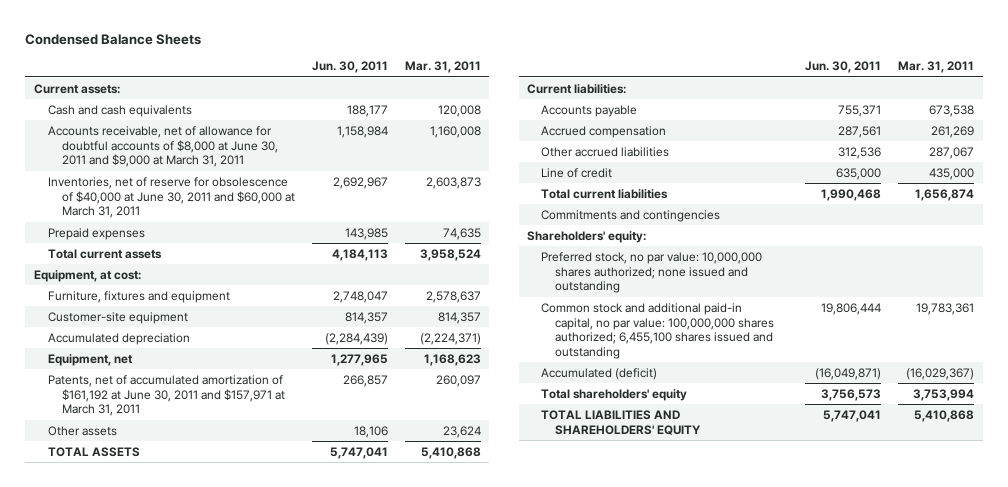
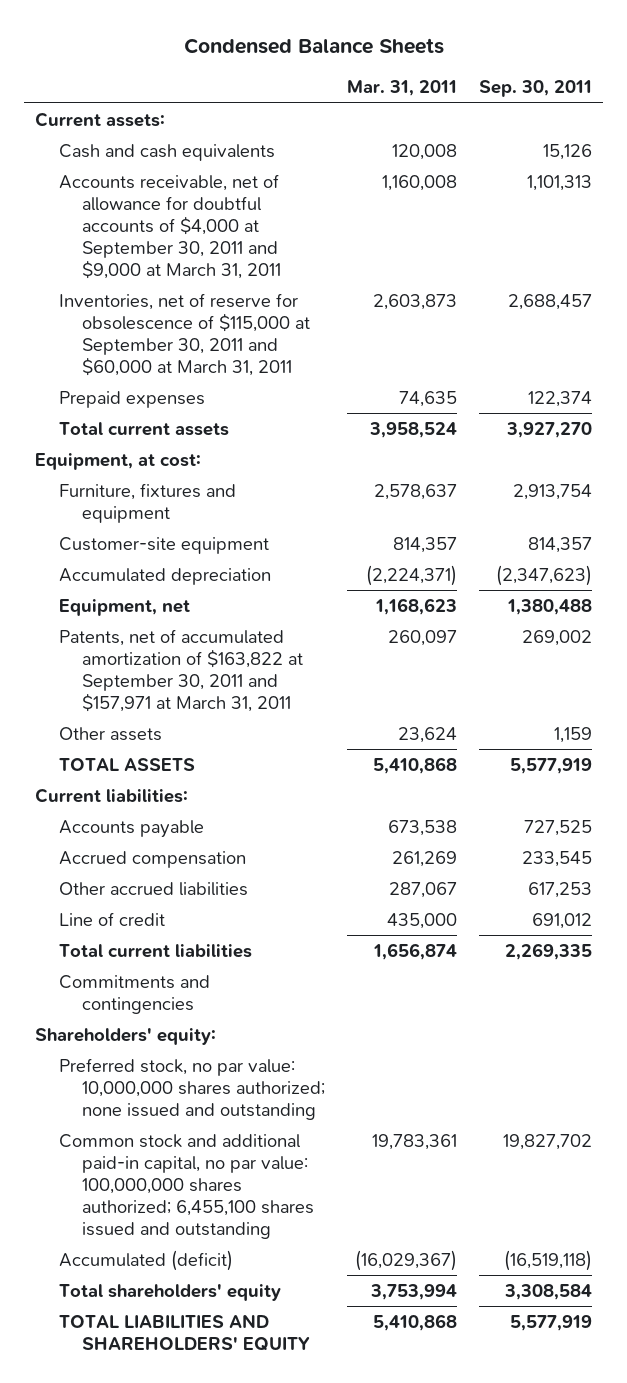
[311,61,388,74] Jun. 30, 2011 -> none
none -> [479,80,593,98] Sep. 30, 2011
[47,125,278,168] Accounts receivable, net of allowance for doubtful accounts of $8,000 at June 30, 2011 and $9,000 at March 31, 2011 -> [58,173,282,279] Accounts receivable, net of allowance for doubtful accounts of $4,000 at September 30, 2011 and $9,000 at March 31, 2011
[47,176,295,219] Inventories, net of reserve for obsolescence of $40,000 at June 30, 2011 and $60,000 at March 31, 2011 -> [58,292,311,376] Inventories, net of reserve for obsolescence of $115,000 at September 30, 2011 and $60,000 at March 31, 2011
[47,374,285,417] Patents, net of accumulated amortization of $161,192 at June 30, 2011 and $157,971 at March 31, 2011 -> [58,628,304,712] Patents, net of accumulated amortization of $163,822 at September 30, 2011 and $157,971 at March 31, 2011

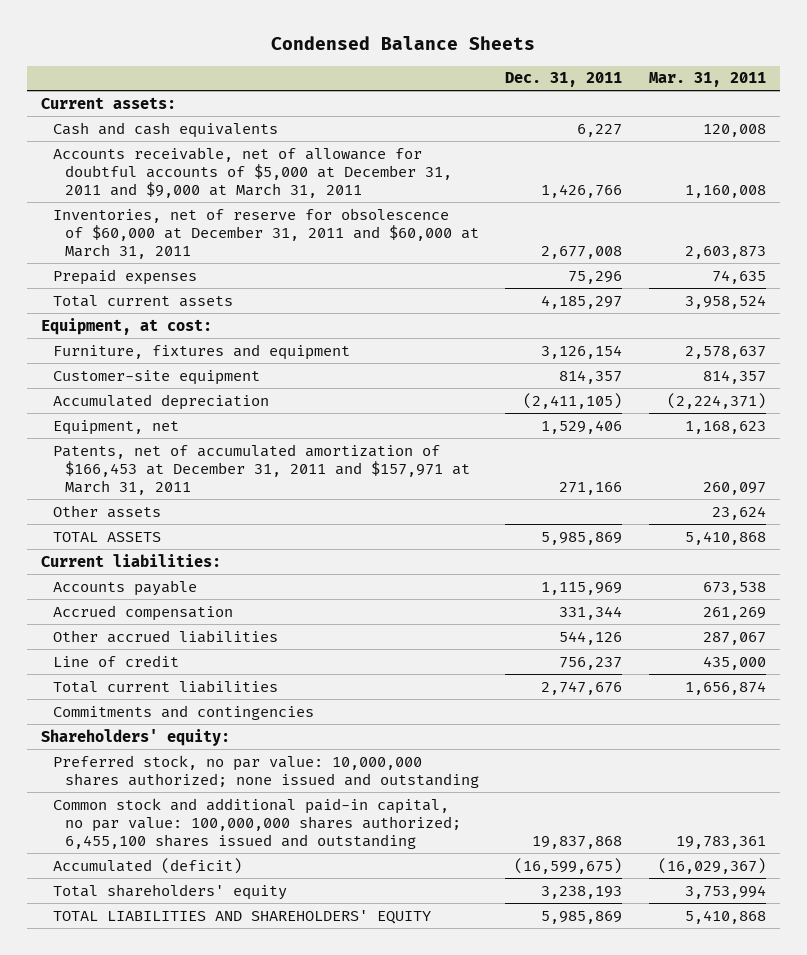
[479,80,593,98] Sep. 30, 2011 -> none
none -> [505,72,623,88] Dec. 31, 2011
[58,173,282,279] Accounts receivable, net of allowance for doubtful accounts of $4,000 at September 30, 2011 and $9,000 at March 31, 2011 -> [52,146,452,198] Accounts receivable, net of allowance for doubtful accounts of $5,000 at December 31, 2011 and $9,000 at March 31, 2011
[58,292,311,376] Inventories, net of reserve for obsolescence of $115,000 at September 30, 2011 and $60,000 at March 31, 2011 -> [52,207,479,259] Inventories, net of reserve for obsolescence of $60,000 at December 31, 2011 and $60,000 at March 31, 2011
[58,628,304,712] Patents, net of accumulated amortization of $163,822 at September 30, 2011 and $157,971 at March 31, 2011 -> [52,443,470,495] Patents, net of accumulated amortization of $166,453 at December 31, 2011 and $157,971 at March 31, 2011

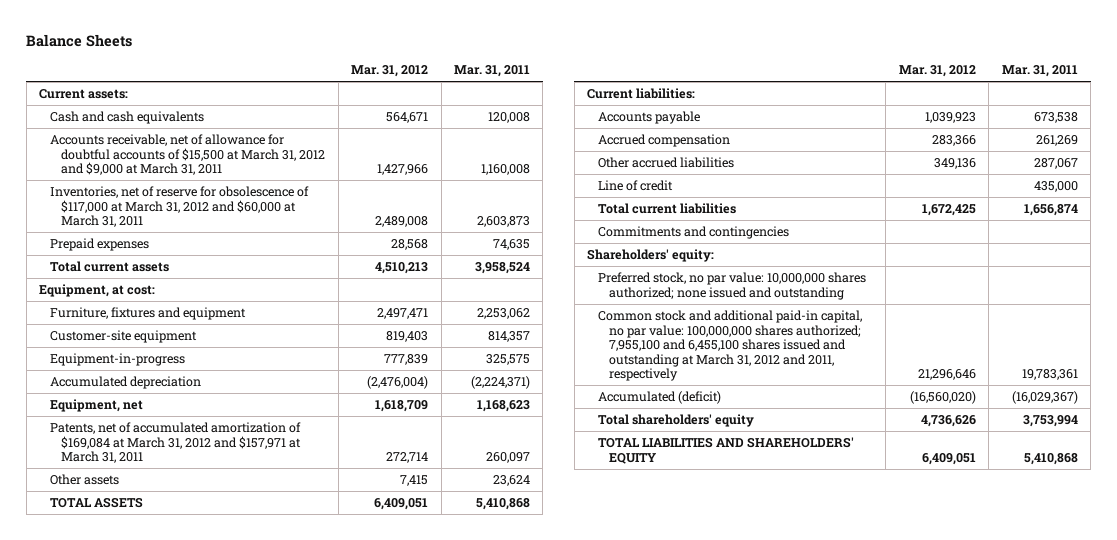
[271,36,536,51] Condensed Balance Sheets -> [26,33,133,47] Balance Sheets
[505,72,623,88] Dec. 31, 2011 -> none
none -> [351,65,429,78] Mar. 31, 2012
[52,146,452,198] Accounts receivable, net of allowance for doubtful accounts of $5,000 at December 31, 2011 and $9,000 at March 31, 2011 -> [50,134,326,176] Accounts receivable, net of allowance for doubtful accounts of $15,500 at March 31, 2012 and $9,000 at March 31, 2011
[52,207,479,259] Inventories, net of reserve for obsolescence of $60,000 at December 31, 2011 and $60,000 at March 31, 2011 -> [50,186,310,228] Inventories, net of reserve for obsolescence of $117,000 at March 31, 2012 and $60,000 at March 31, 2011
[685,345,767,359] 2,578,637 -> [477,308,531,320] 2,253,062
none -> [50,353,186,367] Equipment-in-progress
[52,443,470,495] Patents, net of accumulated amortization of $166,453 at December 31, 2011 and $157,971 at March 31, 2011 -> [50,422,302,464] Patents, net of accumulated amortization of $169,084 at March 31, 2012 and $157,971 at March 31, 2011
[52,797,461,849] Common stock and additional paid-in capital, no par value: 100,000,000 shares authorized; 6,455,100 shares issued and outstanding -> [598,310,863,382] Common stock and additional paid-in capital, no par value: 100,000,000 shares authorized; 7,955,100 and 6,455,100 shares issued and outstanding at March 31, 2012 and 2011, respectively

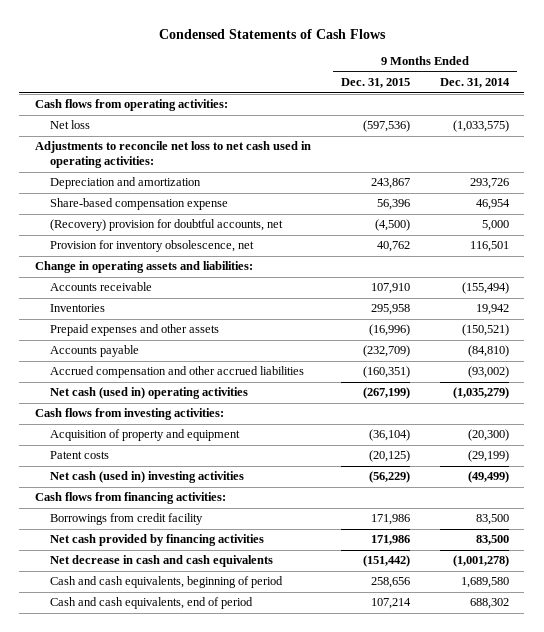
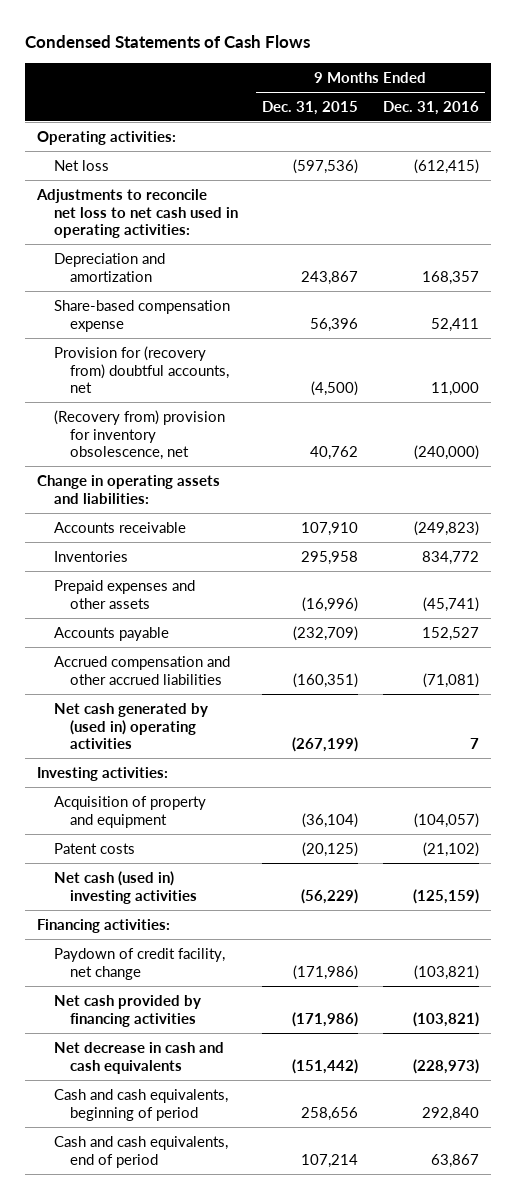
[440,78,511,89] Dec. 31, 2014 -> none
none -> [382,100,479,115] Dec. 31, 2016
[34,99,228,112] Cash flows from operating activities: -> [37,130,177,145] Operating activities:
[50,219,284,232] (Recovery) provision for doubtful accounts, net -> [53,345,230,394] Provision for (recovery from) doubtful accounts, net
[50,240,255,253] Provision for inventory obsolescence, net -> [53,409,225,461] (Recovery from) provision for inventory obsolescence, net
[50,387,249,400] Net cash (used in) operating activities -> [53,702,208,750] Net cash generated by (used in) operating activities
[34,408,224,421] Cash flows from investing activities: -> [37,766,169,781] Investing activities:
[50,513,204,526] Borrowings from credit facility -> none
[34,492,226,505] Cash flows from financing activities: -> [37,918,171,933] Financing activities:
none -> [53,947,225,980] Paydown of credit facility, net change
[370,535,410,546] 171,986 -> [292,1011,359,1027] (171,986)

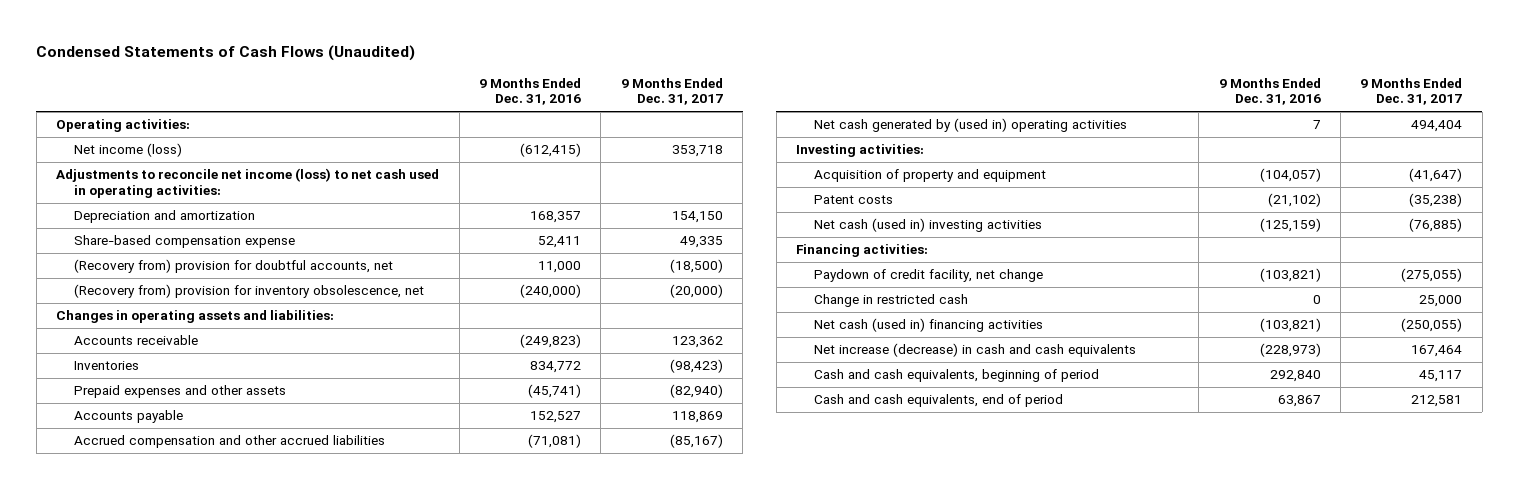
[25,35,311,49] Condensed Statements of Cash Flows -> [36,45,416,62] Condensed Statements of Cash Flows (Unaudited)
[262,100,359,115] Dec. 31, 2015 -> none
none -> [620,77,723,106] 9 Months Ended Dec. 31, 2017
[53,159,109,171] Net loss -> [74,143,183,158] Net income (loss)
[36,188,238,239] Adjustments to reconcile net loss to net cash used in operating activities: -> [56,168,440,198] Adjustments to reconcile net income (loss) to net cash used in operating activities:
[53,345,230,394] Provision for (recovery from) doubtful accounts, net -> [74,259,394,274] (Recovery from) provision for doubtful accounts, net
[37,474,221,504] Change in operating assets and liabilities: -> [56,310,335,324] Changes in operating assets and liabilities:
none -> [813,294,968,308] Change in restricted cash
[53,994,201,1027] Net cash provided by financing activities -> [813,318,1043,333] Net cash (used in) financing activities
[53,1041,224,1074] Net decrease in cash and cash equivalents -> [813,343,1136,358] Net increase (decrease) in cash and cash equivalents

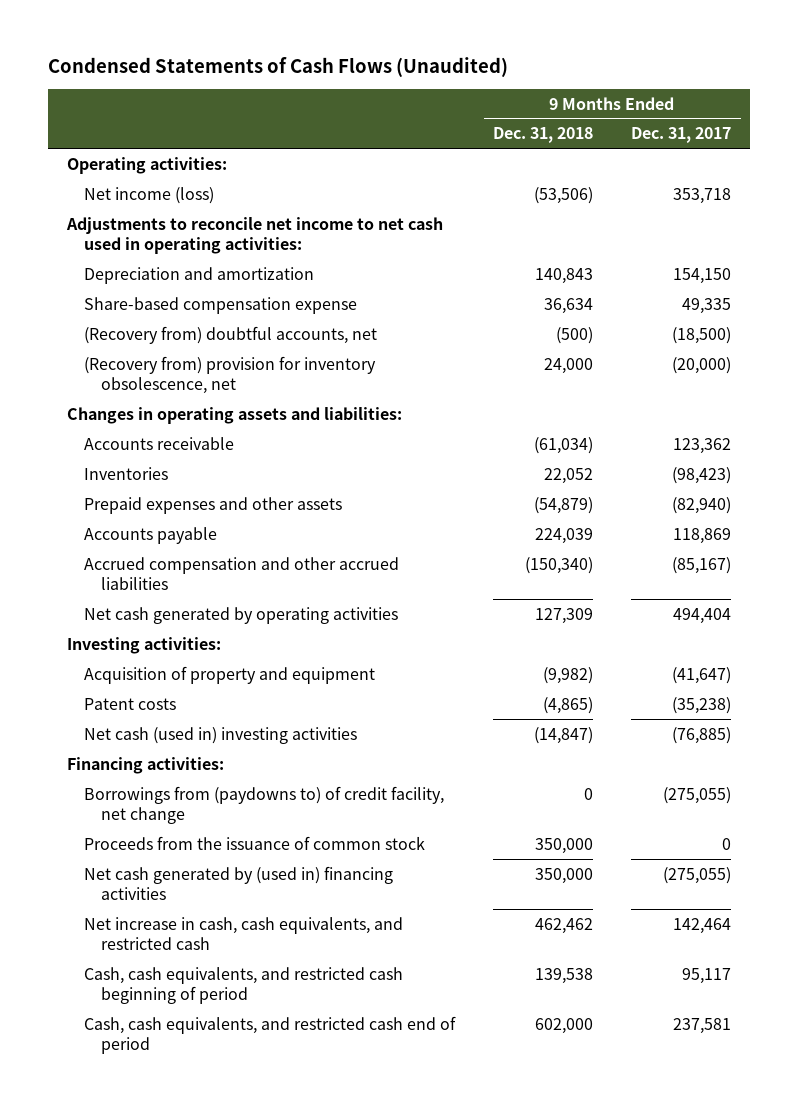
[479,77,582,106] 9 Months Ended Dec. 31, 2016 -> none
none -> [493,127,594,144] Dec. 31, 2018
[56,168,440,198] Adjustments to reconcile net income (loss) to net cash used in operating activities: -> [65,216,443,255] Adjustments to reconcile net income to net cash used in operating activities:
[74,259,394,274] (Recovery from) provision for doubtful accounts, net -> [84,325,378,344] (Recovery from) doubtful accounts, net
[813,118,1127,133] Net cash generated by (used in) operating activities -> [84,606,399,624] Net cash generated by operating activities
[813,294,968,308] Change in restricted cash -> none
[813,269,1043,283] Paydown of credit facility, net change -> [84,785,445,825] Borrowings from (paydowns to) of credit facility, net change
none -> [84,835,426,850] Proceeds from the issuance of common stock
[813,318,1043,333] Net cash (used in) financing activities -> [84,865,394,901] Net cash generated by (used in) financing activities
[1401,318,1463,333] (250,055) -> [663,866,732,884] (275,055)
[813,343,1136,358] Net increase (decrease) in cash and cash equivalents -> [84,916,404,951] Net increase in cash, cash equivalents, and restricted cash
[1411,345,1463,358] 167,464 -> [673,917,732,934] 142,464
[813,369,1099,383] Cash and cash equivalents, beginning of period -> [84,966,404,1005] Cash, cash equivalents, and restricted cash beginning of period
[1419,370,1463,383] 45,117 -> [682,967,732,984] 95,117
[813,394,1063,408] Cash and cash equivalents, end of period -> [84,1015,457,1055] Cash, cash equivalents, and restricted cash end of period
[1411,395,1463,408] 212,581 -> [673,1017,732,1034] 237,581

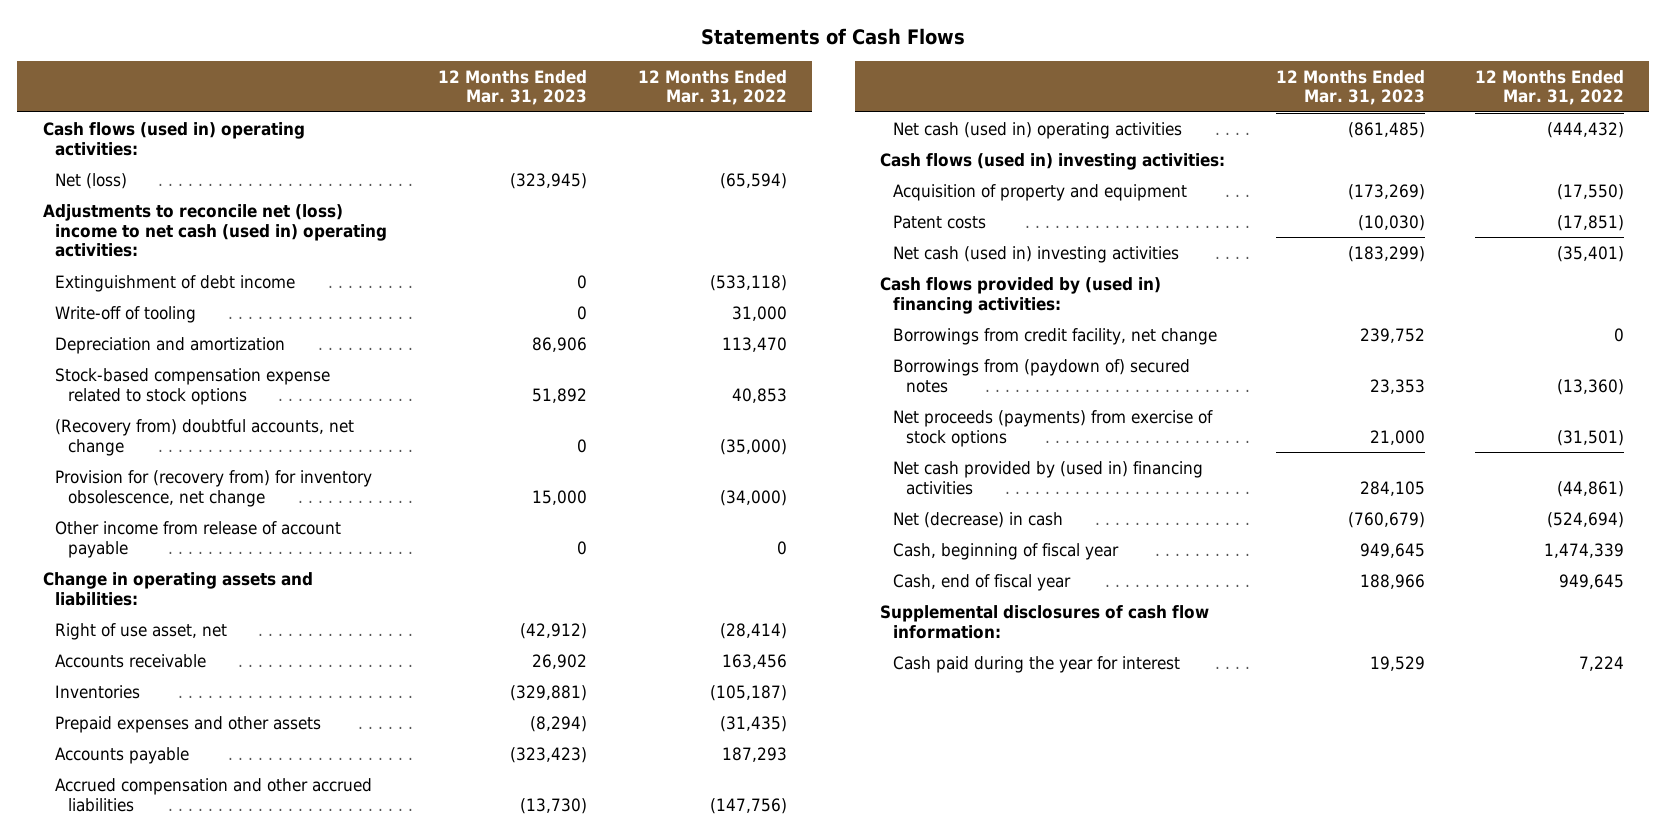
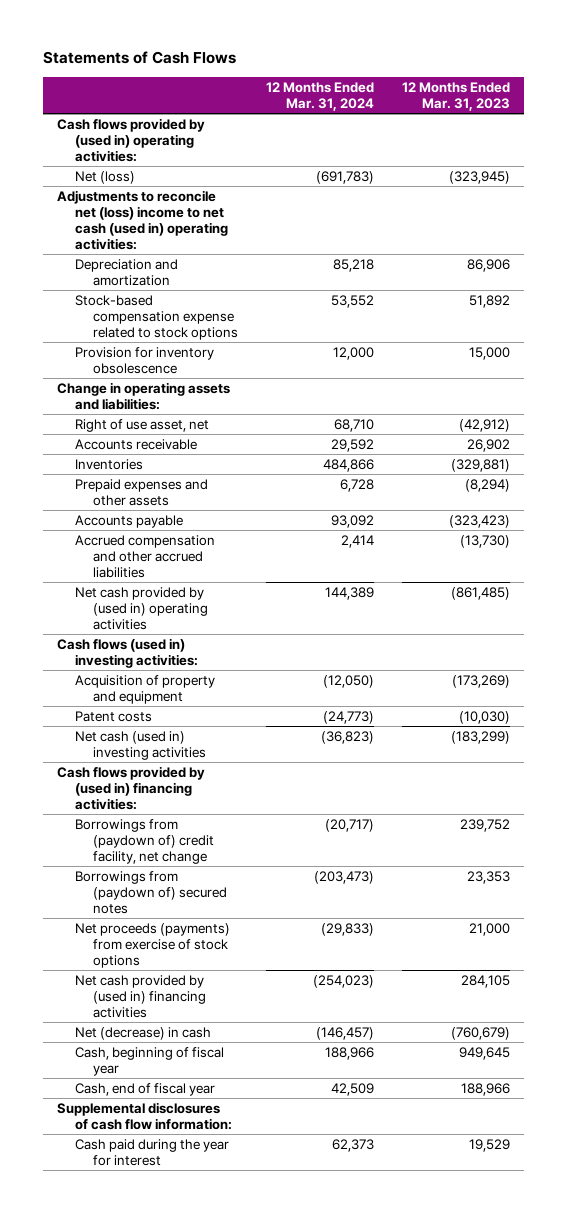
[637,69,787,106] 12 Months Ended Mar. 31, 2022 -> none
none -> [265,81,374,111] 12 Months Ended Mar. 31, 2024
[42,121,305,156] Cash flows (used in) operating activities: -> [56,117,205,162] Cash flows provided by (used in) operating activities:
[55,274,296,292] Extinguishment of debt income -> none
[55,305,197,323] Write-off of tooling -> none
[55,418,355,456] (Recovery from) doubtful accounts, net change -> none
[55,520,342,558] Other income from release of account payable -> none
[55,469,373,507] Provision for (recovery from) for inventory obsolescence, net change -> [74,346,214,374] Provision for inventory obsolescence
[892,121,1182,139] Net cash (used in) operating activities -> [74,586,208,630] Net cash provided by (used in) operating activities
[892,327,1217,345] Borrowings from credit facility, net change -> [74,818,214,864] Borrowings from (paydown of) credit facility, net change

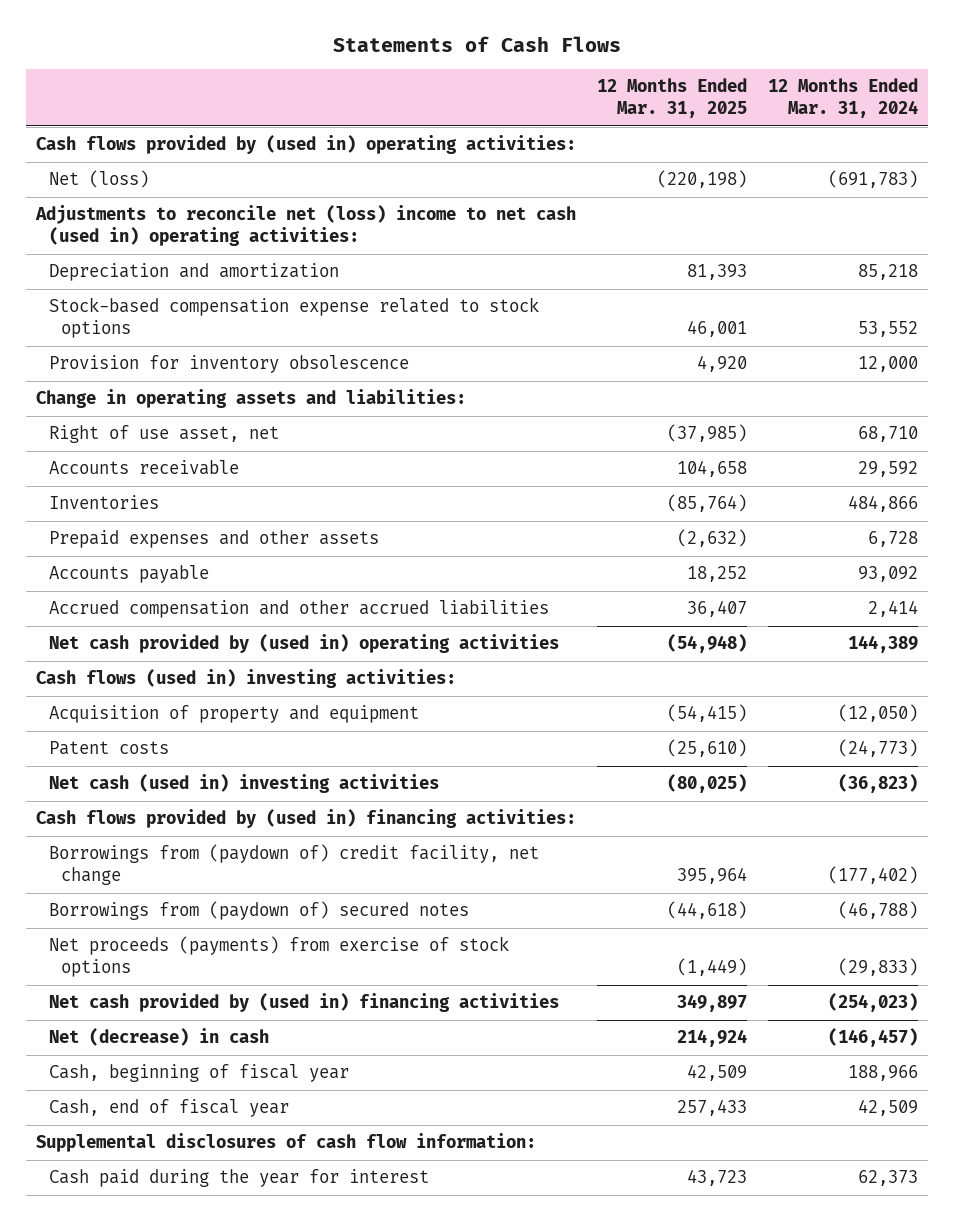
[402,81,511,111] 12 Months Ended Mar. 31, 2023 -> none
none -> [597,78,748,119] 12 Months Ended Mar. 31, 2025
[324,818,374,832] (20,717) -> [827,866,918,885] (177,402)
[313,870,374,884] (203,473) -> [837,901,918,920] (46,788)

